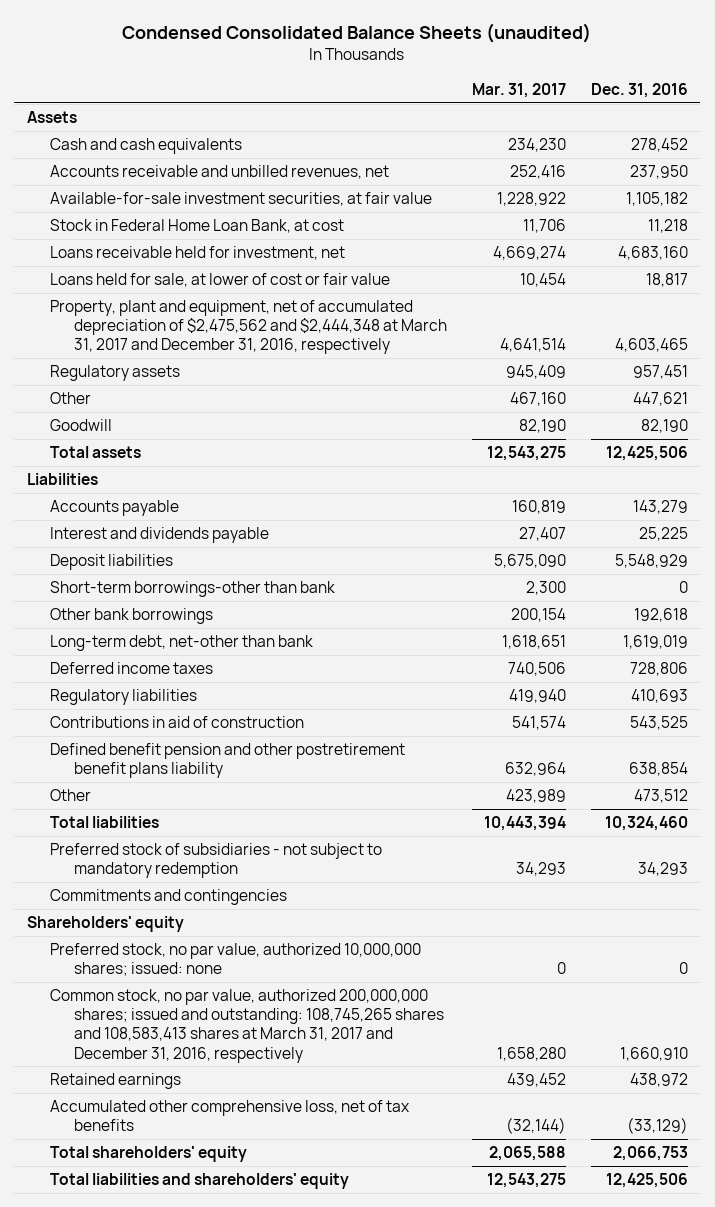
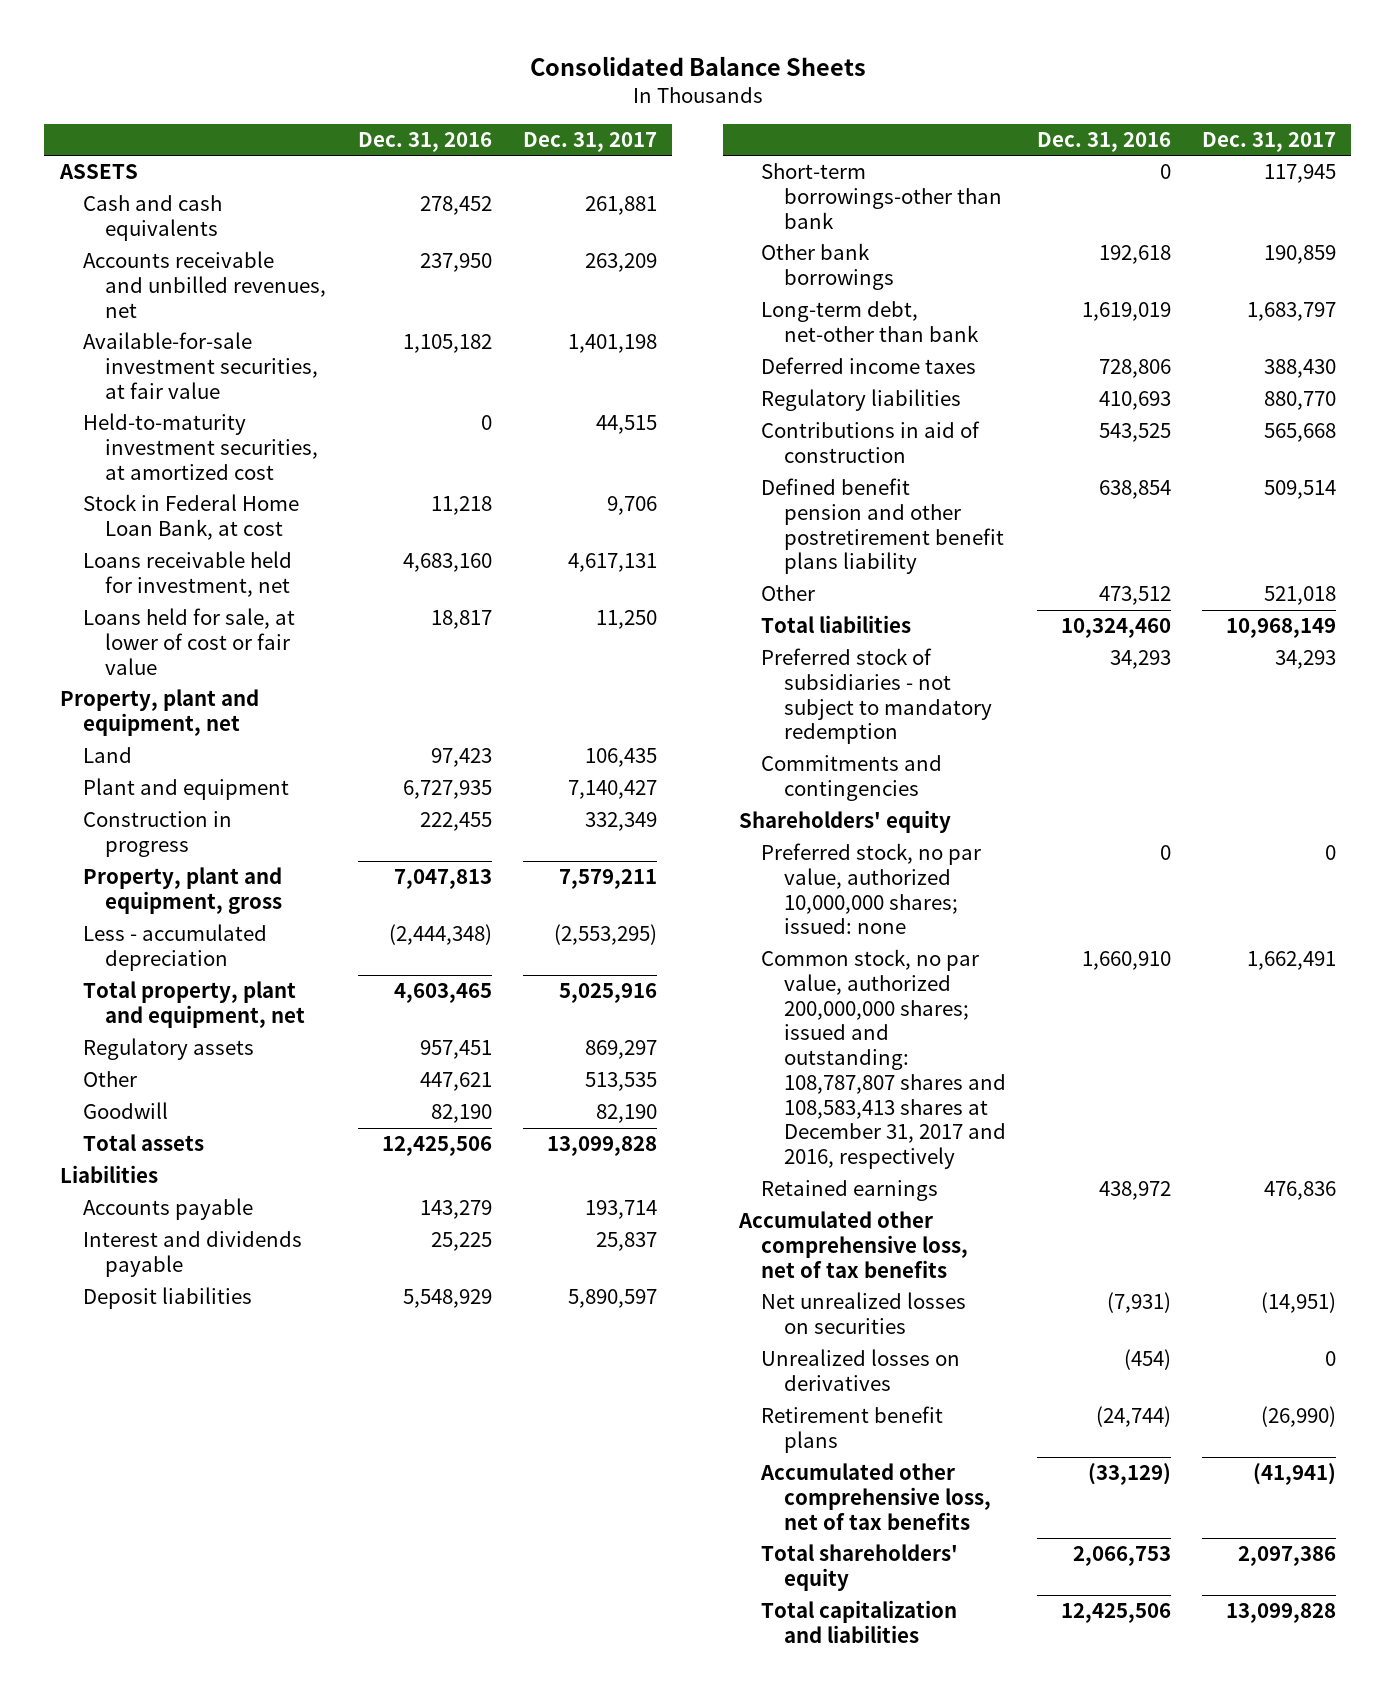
[122,22,592,43] Condensed Consolidated Balance Sheets (unaudited) -> [529,55,866,76] Consolidated Balance Sheets
[471,82,566,98] Mar. 31, 2017 -> none
none -> [523,131,658,152] Dec. 31, 2017
[26,111,77,124] Assets -> [58,164,138,180] ASSETS
none -> [82,413,319,480] Held-to-maturity investment securities, at amortized cost
none -> [59,689,259,737] Property, plant and equipment, net
none -> [82,747,132,764] Land
none -> [82,778,289,801] Plant and equipment
none -> [82,811,232,858] Construction in progress
none -> [82,867,283,915] Property, plant and equipment, gross
none -> [82,924,267,972] Less - accumulated depreciation
[50,300,447,355] Property, plant and equipment, net of accumulated depreciation of $2,475,562 and $2,444,348 at March 31, 2017 and December 31, 2016, respectively -> [82,981,306,1029] Total property, plant and equipment, net
[50,989,444,1063] Common stock, no par value, authorized 200,000,000 shares; issued and outstanding: 108,745,265 shares and 108,583,413 shares at March 31, 2017 and December 31, 2016, respectively -> [761,949,1007,1169] Common stock, no par value, authorized 200,000,000 shares; issued and outstanding: 108,787,807 shares and 108,583,413 shares at December 31, 2017 and 2016, respectively
none -> [737,1211,969,1278] Accumulated other comprehensive loss, net of tax benefits
none -> [761,1292,967,1335] Net unrealized losses on securities
none -> [761,1349,961,1392] Unrealized losses on derivatives
none -> [761,1406,944,1454] Retirement benefit plans
[50,1173,350,1190] Total liabilities and shareholders' equity -> [761,1600,958,1644] Total capitalization and liabilities

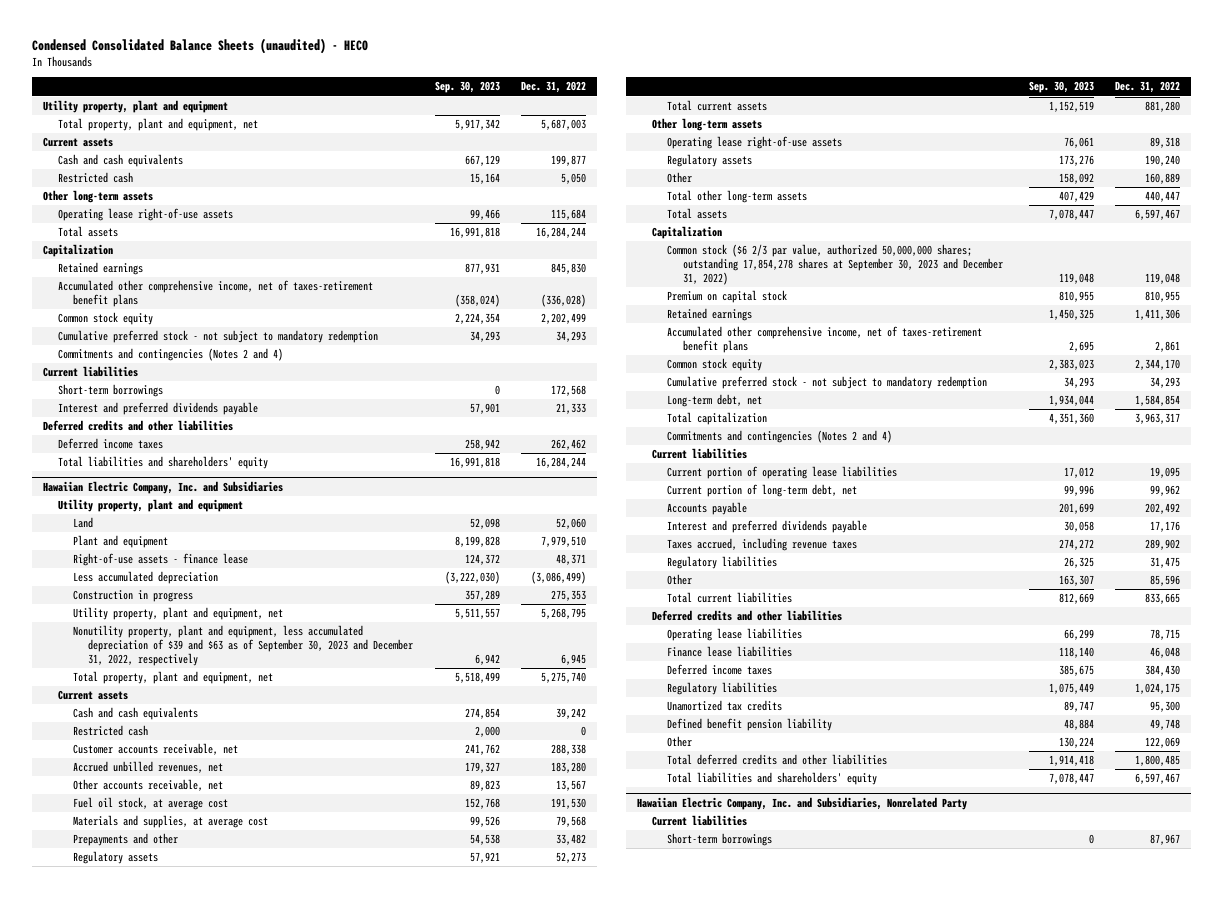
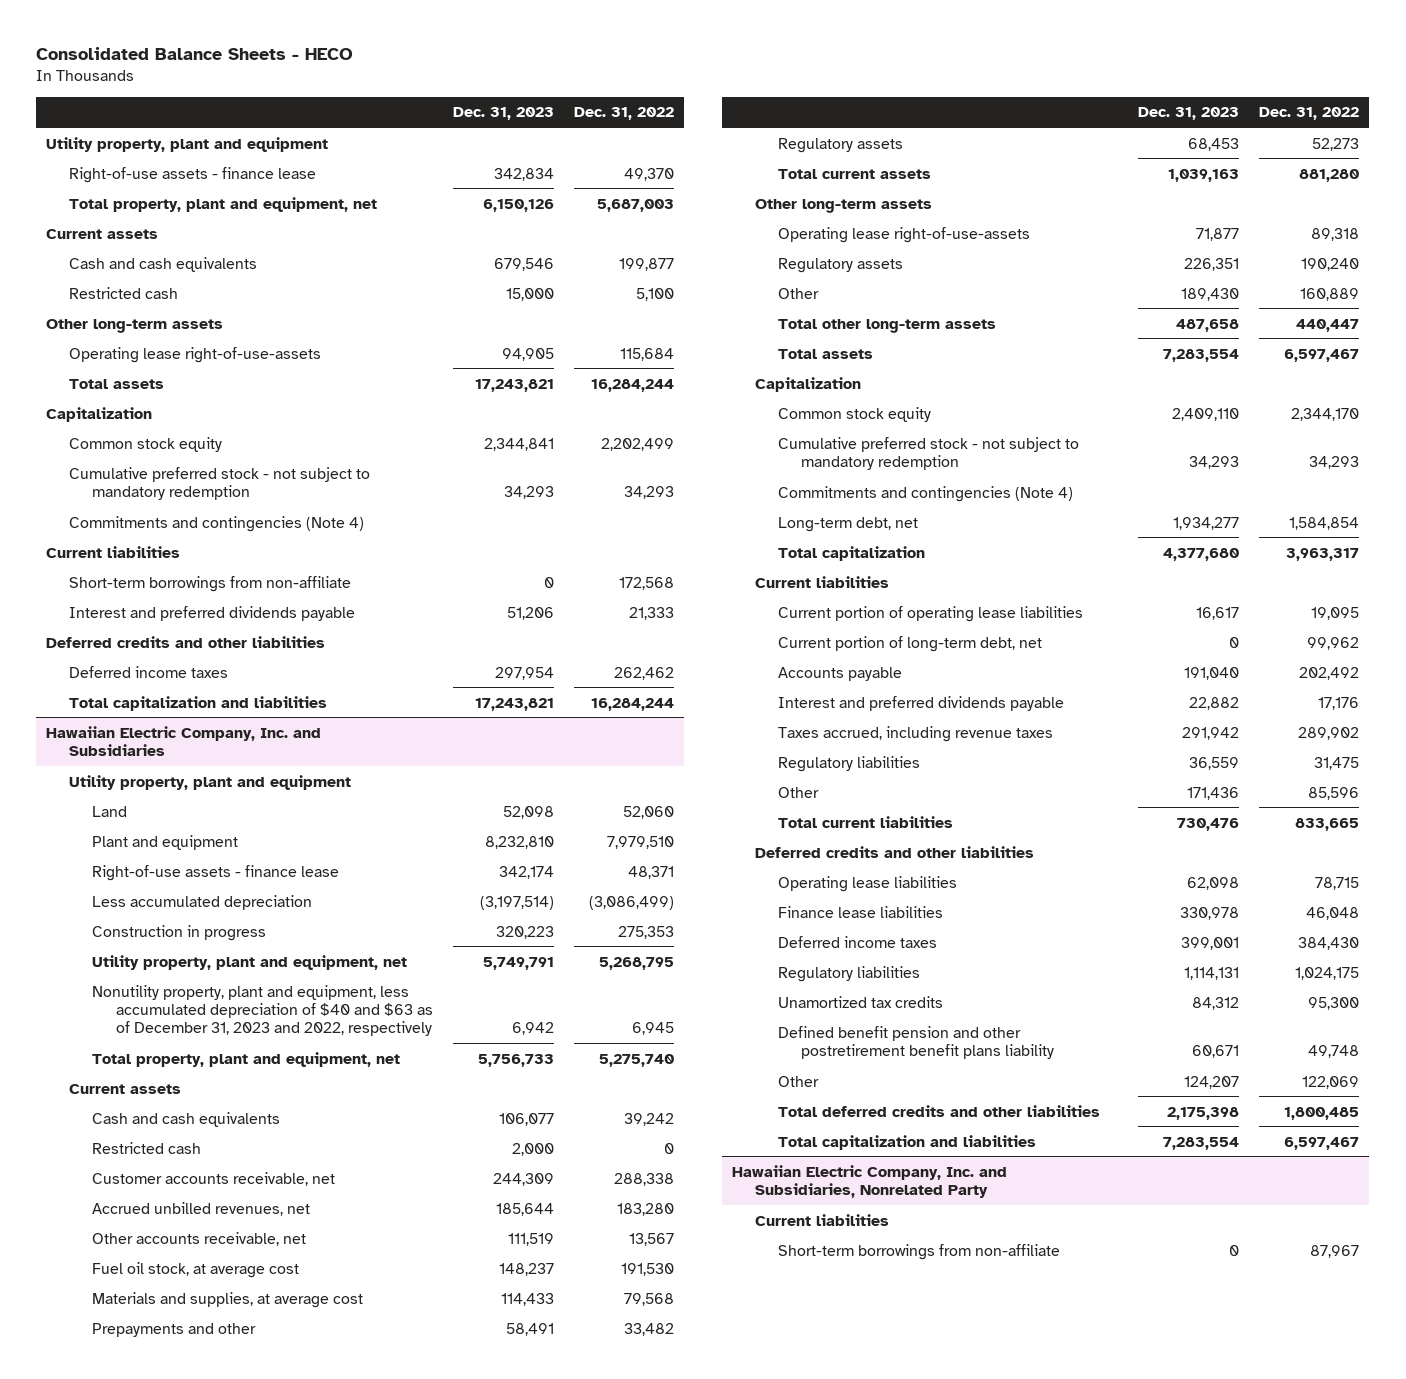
[31,37,368,54] Condensed Consolidated Balance Sheets (unaudited) - HECO -> [36,47,354,61] Consolidated Balance Sheets - HECO
[434,81,500,94] Sep. 30, 2023 -> none
none -> [452,107,554,121] Dec. 31, 2023
none -> [69,166,317,183] Right-of-use assets - finance lease
[561,173,587,185] 5,050 -> [635,287,674,301] 5,100
[57,208,233,222] Operating lease right-of-use assets -> [69,346,322,363] Operating lease right-of-use-assets
[57,262,143,276] Retained earnings -> none
[57,280,373,307] Accumulated other comprehensive income, net of taxes-retirement benefit plans -> none
[57,348,283,362] Commitments and contingencies (Notes 2 and 4) -> [69,515,365,532] Commitments and contingencies (Note 4)
[57,384,163,398] Short-term borrowings -> [69,575,352,592] Short-term borrowings from non-affiliate
[57,456,268,470] Total liabilities and shareholders' equity -> [69,695,328,711] Total capitalization and liabilities
[73,625,414,666] Nonutility property, plant and equipment, less accumulated depreciation of $39 and $63 as of September 30, 2023 and December 31, 2022, respectively -> [92,984,433,1037] Nonutility property, plant and equipment, less accumulated depreciation of $40 and $63 as of December 31, 2023 and 2022, respectively
[667,136,843,150] Operating lease right-of-use assets -> [778,226,1031,243] Operating lease right-of-use-assets
[667,244,1003,285] Common stock ($6 2/3 par value, authorized 50,000,000 shares; outstanding 17,854,278 shares at September 30, 2023 and December 31, 2022) -> none
[667,290,788,304] Premium on capital stock -> none
[667,308,753,322] Retained earnings -> none
[667,326,983,353] Accumulated other comprehensive income, net of taxes-retirement benefit plans -> none
none -> [778,485,1074,502] Commitments and contingencies (Note 4)
[667,430,893,444] Commitments and contingencies (Notes 2 and 4) -> none
[667,718,833,732] Defined benefit pension liability -> [778,1025,1055,1059] Defined benefit pension and other postretirement benefit plans liability
[667,772,878,786] Total liabilities and shareholders' equity -> [778,1134,1037,1150] Total capitalization and liabilities
[667,833,773,847] Short-term borrowings -> [778,1243,1061,1260] Short-term borrowings from non-affiliate

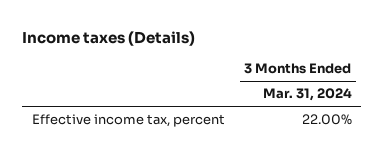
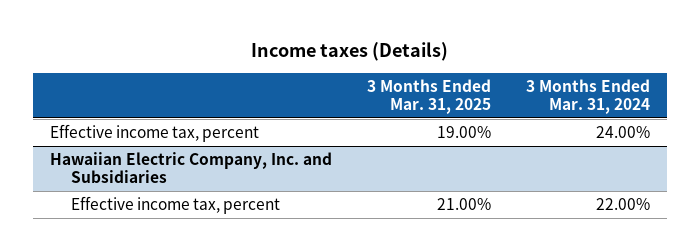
none -> [367,78,492,114] 3 Months Ended Mar. 31, 2025
none -> [50,124,260,143] Effective income tax, percent
none -> [50,152,333,184] Hawaiian Electric Company, Inc. and Subsidiaries

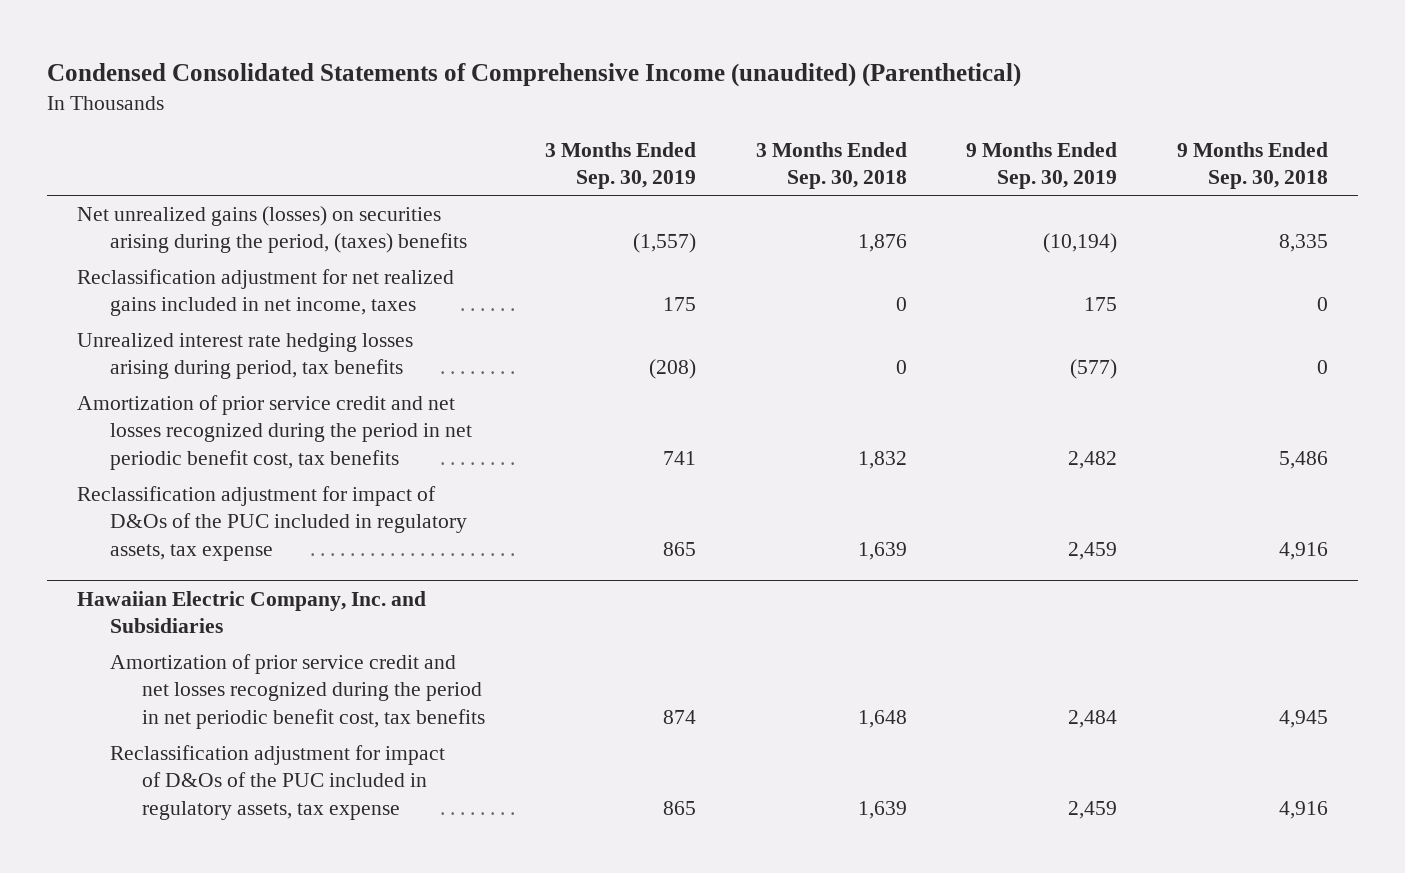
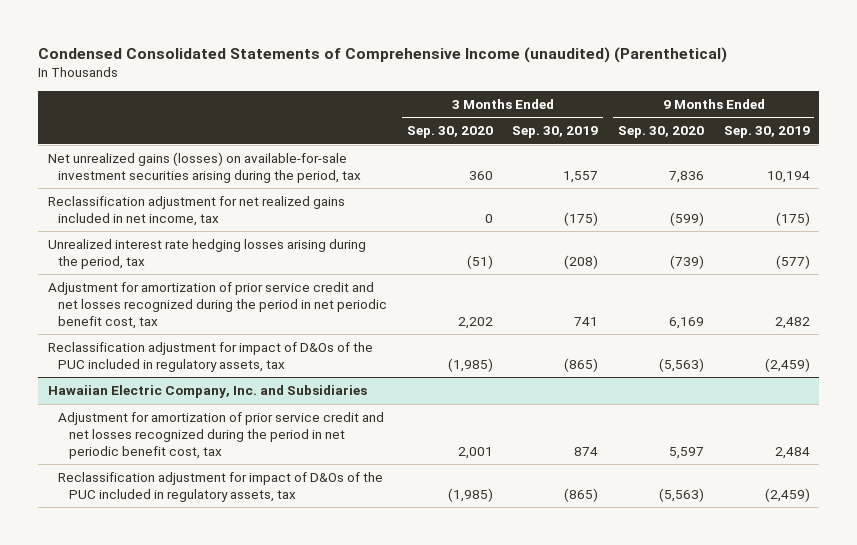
[755,141,907,190] 3 Months Ended Sep. 30, 2018 -> none
[1176,141,1328,190] 9 Months Ended Sep. 30, 2018 -> none
none -> [406,126,493,139] Sep. 30, 2020
none -> [618,126,705,139] Sep. 30, 2020
[77,206,467,254] Net unrealized gains (losses) on securities arising during the period, (taxes) benefits -> [47,152,362,183] Net unrealized gains (losses) on available-for-sale investment securities arising during the period, tax
[633,233,697,254] (1,557) -> [563,170,599,183] 1,557
[1043,233,1118,254] (10,194) -> [766,170,810,183] 10,194
[77,269,455,317] Reclassification adjustment for net realized gains included in net income, taxes -> [47,196,345,226] Reclassification adjustment for net realized gains included in net income, tax
[663,297,697,312] 175 -> [564,211,599,226] (175)
[1084,297,1118,312] 175 -> [775,211,810,226] (175)
[77,333,414,380] Unrealized interest rate hedging losses arising during period, tax benefits -> [47,239,366,269] Unrealized interest rate hedging losses arising during the period, tax
[77,395,472,470] Amortization of prior service credit and net losses recognized during the period in net periodic benefit cost, tax benefits -> [47,282,388,329] Adjustment for amortization of prior service credit and net losses recognized during the period in net periodic benefit cost, tax
[77,486,467,561] Reclassification adjustment for impact of D&Os of the PUC included in regulatory assets, tax expense -> [47,342,373,372] Reclassification adjustment for impact of D&Os of the PUC included in regulatory assets, tax
[663,541,697,556] 865 -> [564,357,599,372] (865)
[1068,541,1118,560] 2,459 -> [764,357,810,372] (2,459)
[109,654,486,729] Amortization of prior service credit and net losses recognized during the period in net periodic benefit cost, tax benefits -> [58,412,385,459] Adjustment for amortization of prior service credit and net losses recognized during the period in net periodic benefit cost, tax
[109,745,445,820] Reclassification adjustment for impact of D&Os of the PUC included in regulatory assets, tax expense -> [58,472,384,502] Reclassification adjustment for impact of D&Os of the PUC included in regulatory assets, tax
[663,800,697,815] 865 -> [564,487,599,502] (865)
[1068,800,1118,819] 2,459 -> [764,487,810,502] (2,459)

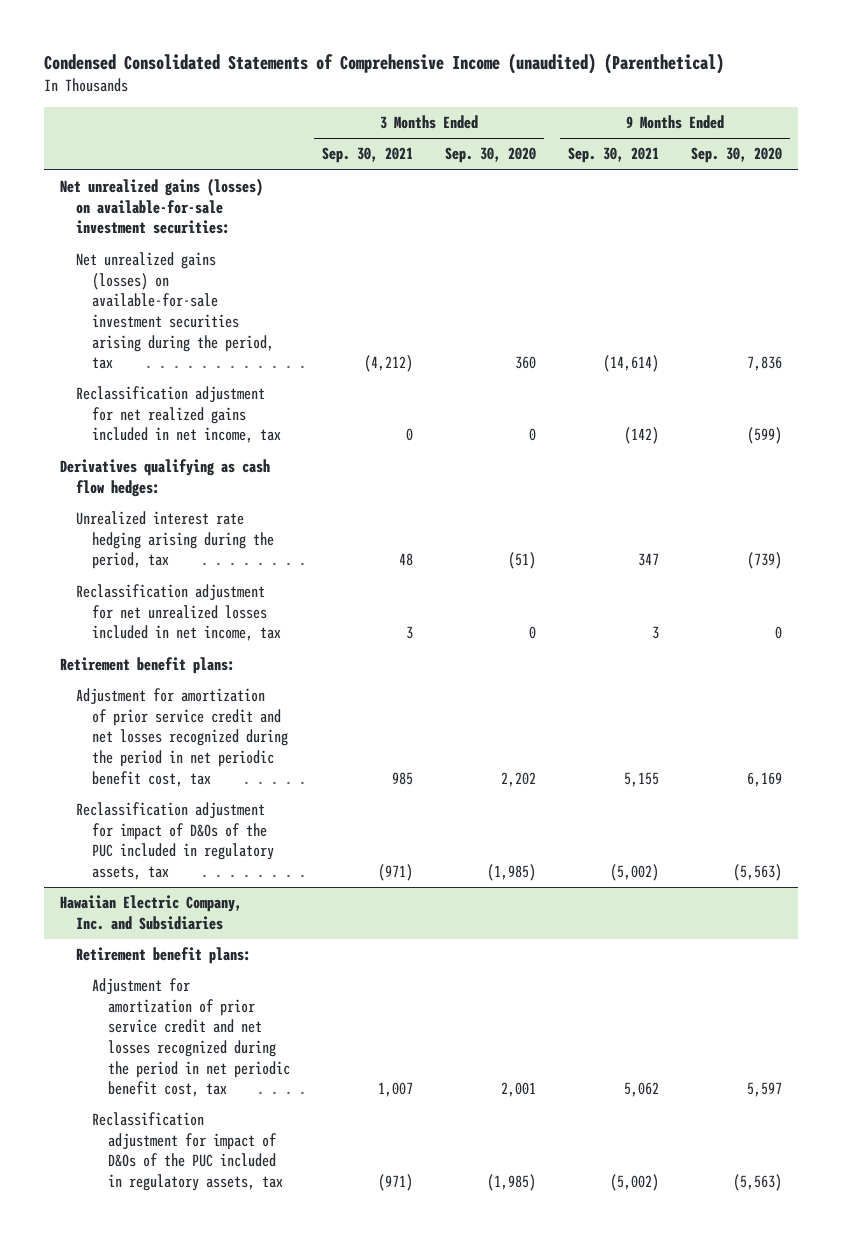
[512,126,599,139] Sep. 30, 2019 -> none
[723,126,810,139] Sep. 30, 2019 -> none
none -> [322,147,414,164] Sep. 30, 2021
none -> [568,147,660,164] Sep. 30, 2021
none -> [60,178,264,235] Net unrealized gains (losses) on available-for-sale investment securities:
none -> [60,459,271,497] Derivatives qualifying as cash flow hedges:
[47,239,366,269] Unrealized interest rate hedging losses arising during the period, tax -> [76,511,275,570] Unrealized interest rate hedging arising during the period, tax
none -> [76,584,282,642] Reclassification adjustment for net unrealized losses included in net income, tax
none -> [60,657,236,675] Retirement benefit plans:
none -> [76,947,252,965] Retirement benefit plans:

